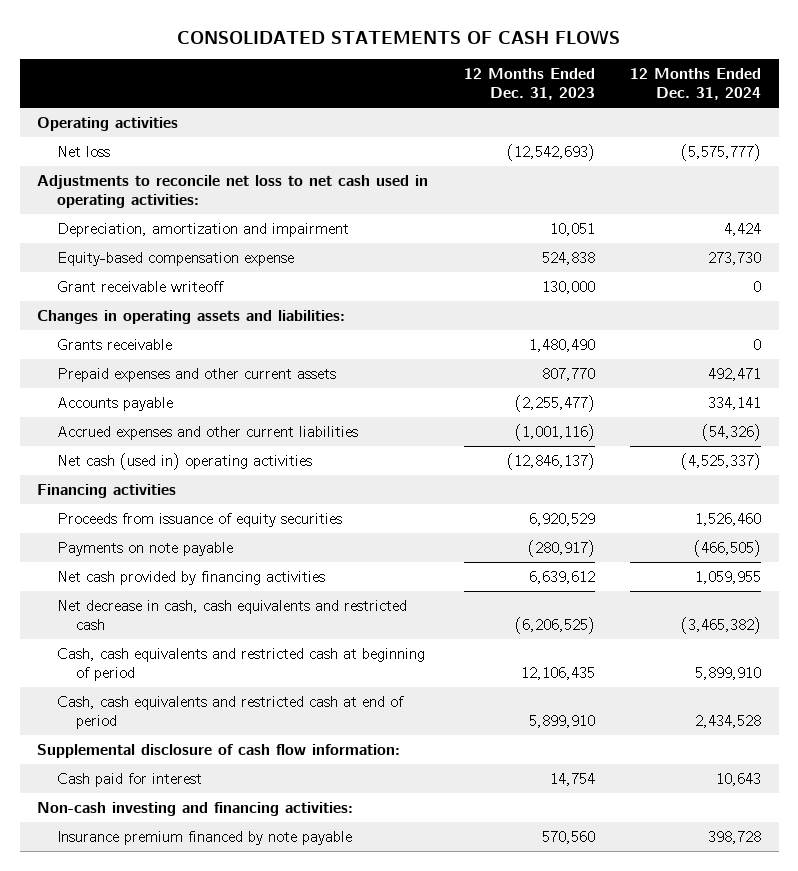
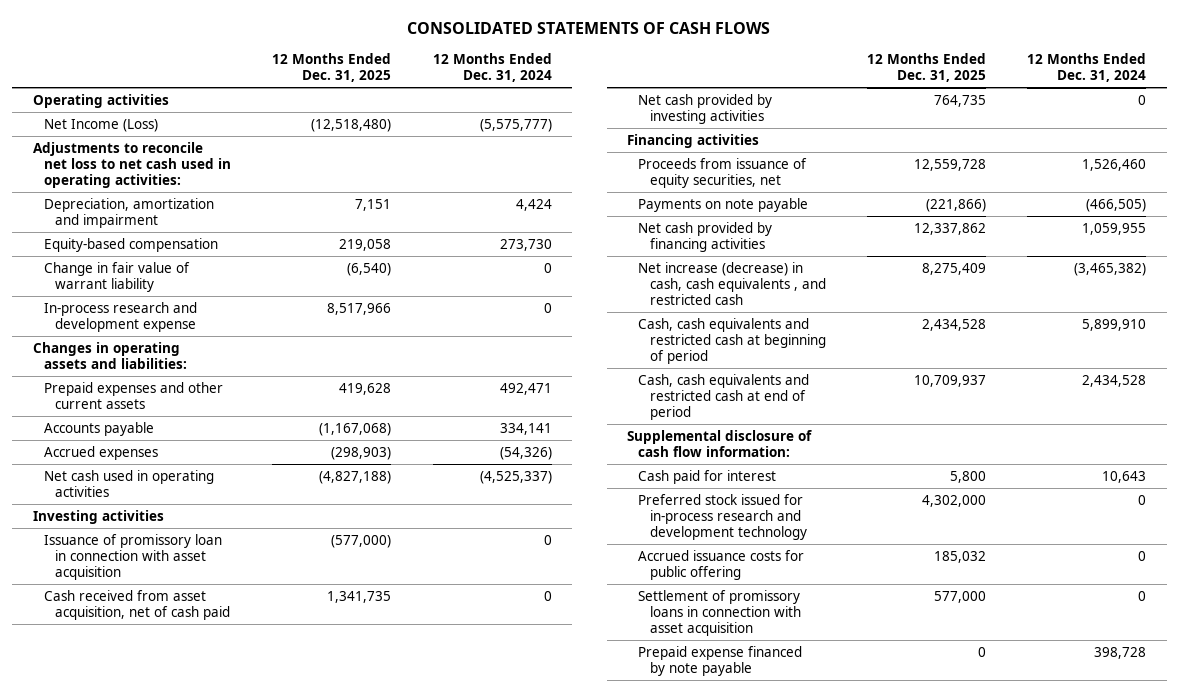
[463,67,595,101] 12 Months Ended Dec. 31, 2023 -> none
none -> [272,53,392,83] 12 Months Ended Dec. 31, 2025
[56,145,110,157] Net loss -> [44,118,159,132] Net Income (Loss)
[56,280,224,292] Grant receivable writeoff -> none
[56,251,294,266] Equity-based compensation expense -> [44,237,219,252] Equity-based compensation
none -> [44,261,191,292] Change in fair value of warrant liability
none -> [44,301,198,332] In-process research and development expense
[56,338,172,350] Grants receivable -> none
[56,425,358,440] Accrued expenses and other current liabilities -> [44,445,159,460] Accrued expenses
[56,452,312,470] Net cash (used in) operating activities -> [44,469,215,497] Net cash used in operating activities
none -> [32,509,164,524] Investing activities
none -> [44,533,223,580] Issuance of promissory loan in connection with asset acquisition
none -> [44,589,231,620] Cash received from asset acquisition, net of cash paid
none -> [638,93,773,124] Net cash provided by investing activities
[56,512,342,527] Proceeds from issuance of equity securities -> [638,157,808,188] Proceeds from issuance of equity securities, net
[56,599,407,631] Net decrease in cash, cash equivalents and restricted cash -> [638,261,826,305] Net increase (decrease) in cash, cash equivalents , and restricted cash
[37,801,354,816] Non-cash investing and financing activities: -> none
none -> [638,493,807,540] Preferred stock issued for in-process research and development technology
none -> [638,549,805,580] Accrued issuance costs for public offering
none -> [638,589,801,636] Settlement of promissory loans in connection with asset acquisition
[56,830,352,845] Insurance premium financed by note payable -> [638,645,803,676] Prepaid expense financed by note payable

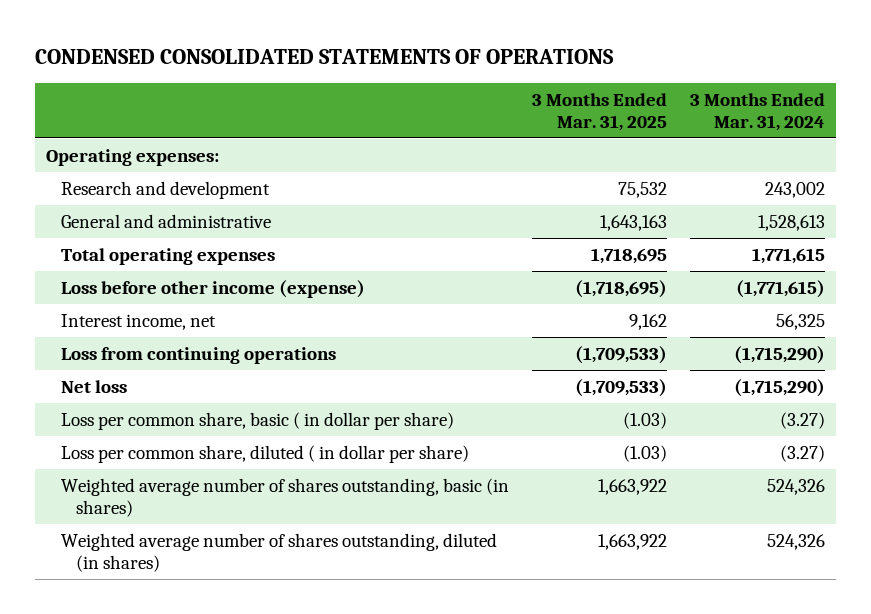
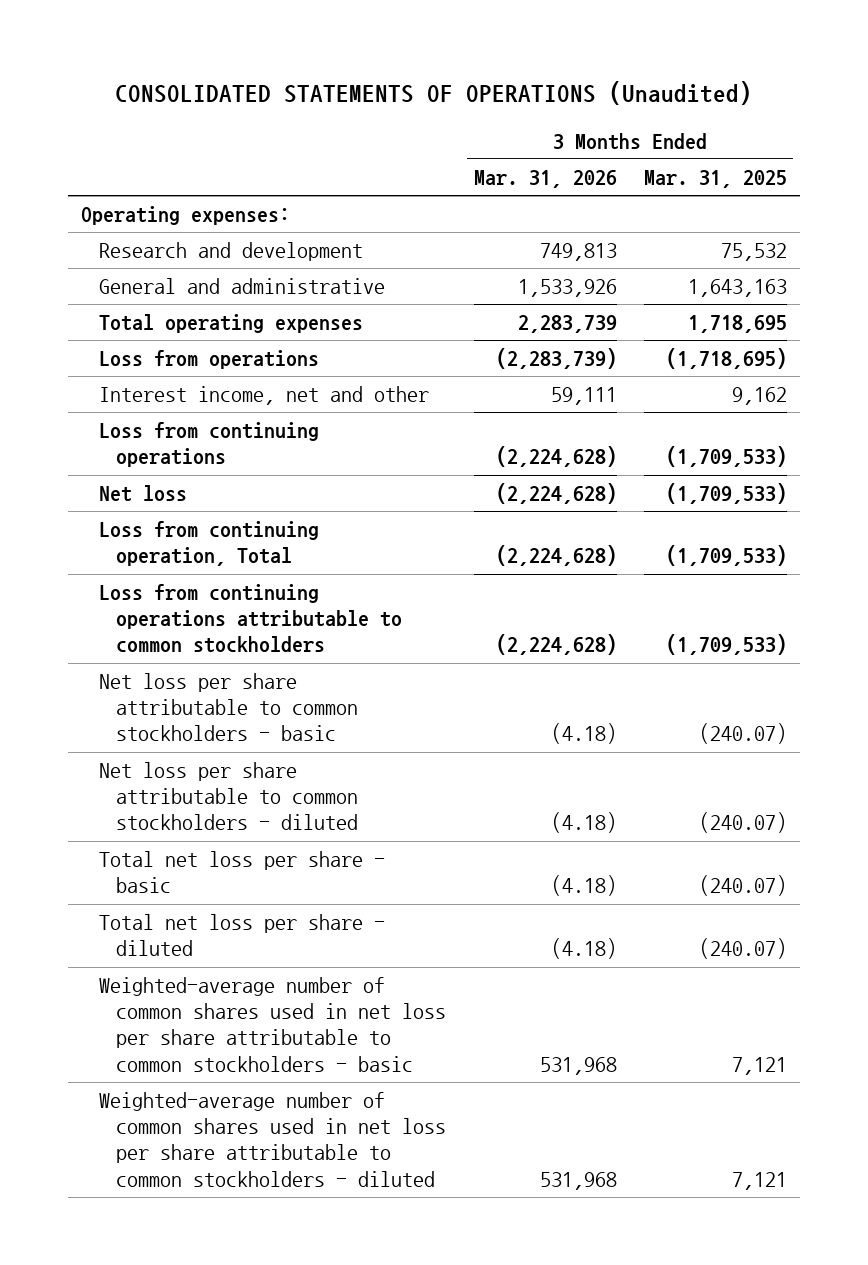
[34,49,614,65] CONDENSED CONSOLIDATED STATEMENTS OF OPERATIONS -> [114,80,752,105] CONSOLIDATED STATEMENTS OF OPERATIONS (Unaudited)
[689,92,825,131] 3 Months Ended Mar. 31, 2024 -> none
none -> [473,169,617,188] Mar. 31, 2026
[61,279,366,298] Loss before other income (expense) -> [98,350,319,370] Loss from operations
[61,313,217,330] Interest income, net -> [98,386,429,406] Interest income, net and other
none -> [98,521,319,567] Loss from continuing operation, Total
none -> [98,584,403,654] Loss from continuing operations attributable to common stockholders
none -> [98,673,359,742] Net loss per share attributable to common stockholders - basic
none -> [98,762,359,831] Net loss per share attributable to common stockholders - diluted
[61,411,455,430] Loss per common share, basic ( in dollar per share) -> [98,851,385,894] Total net loss per share - basic
[622,411,667,429] (1.03) -> [698,875,787,897] (240.07)
[61,444,470,463] Loss per common share, diluted ( in dollar per share) -> [98,914,385,957] Total net loss per share - diluted
[622,444,667,462] (1.03) -> [698,938,787,960] (240.07)
[61,477,510,518] Weighted average number of shares outstanding, basic (in shares) -> [98,977,447,1072] Weighted-average number of common shares used in net loss per share attributable to common stockholders - basic
[597,478,667,495] 1,663,922 -> [731,1056,787,1075] 7,121
[61,532,498,573] Weighted average number of shares outstanding, diluted (in shares) -> [98,1092,447,1187] Weighted-average number of common shares used in net loss per share attributable to common stockholders - diluted
[597,533,667,550] 1,663,922 -> [731,1171,787,1190] 7,121

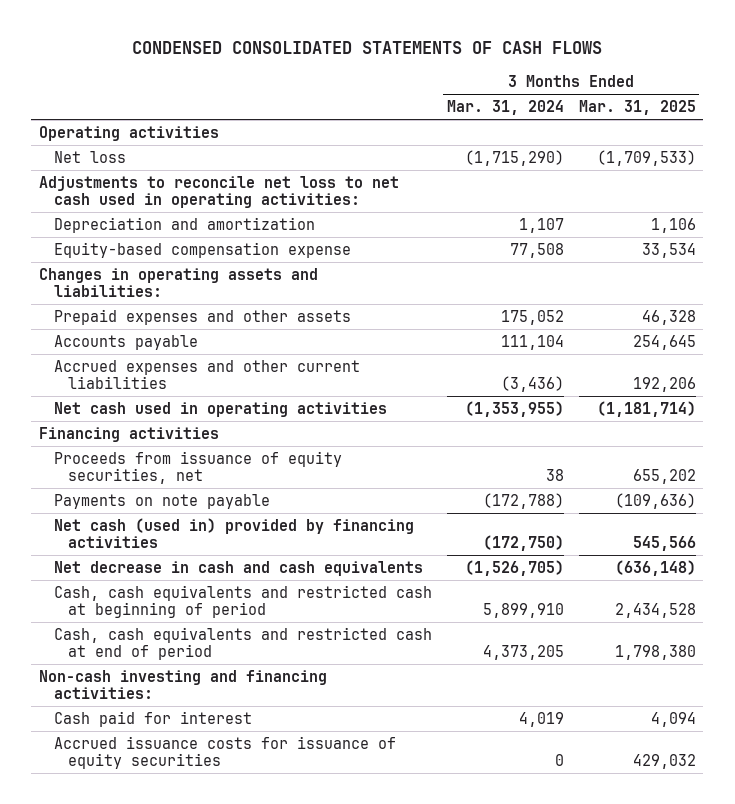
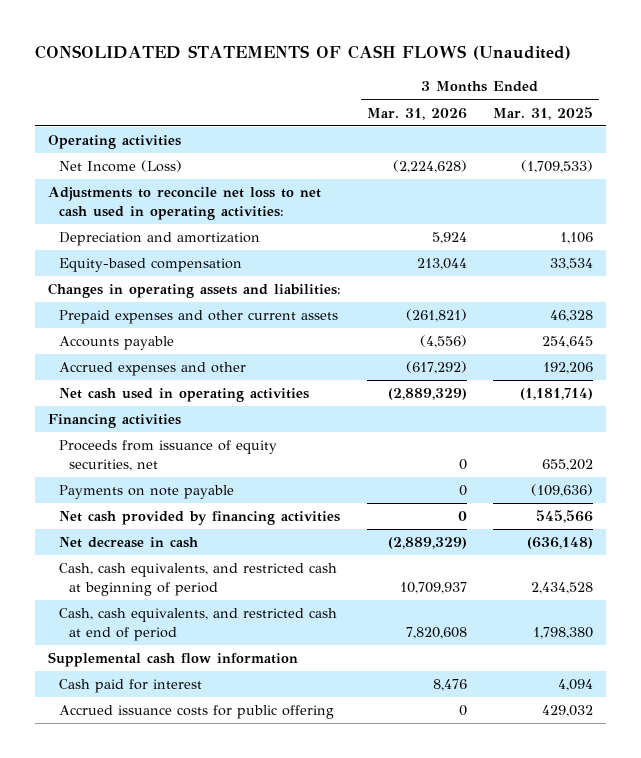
[132,41,603,55] CONDENSED CONSOLIDATED STATEMENTS OF CASH FLOWS -> [35,45,572,61] CONSOLIDATED STATEMENTS OF CASH FLOWS (Unaudited)
[446,100,564,116] Mar. 31, 2024 -> none
none -> [367,107,468,120] Mar. 31, 2026
[53,150,126,163] Net loss -> [58,160,182,173] Net Income (Loss)
[53,241,351,258] Equity-based compensation expense -> [58,258,242,273] Equity-based compensation
[53,308,351,325] Prepaid expenses and other assets -> [58,310,338,325] Prepaid expenses and other current assets
[53,359,360,390] Accrued expenses and other current liabilities -> [58,362,246,377] Accrued expenses and other
[38,669,327,700] Non-cash investing and financing activities: -> none
[53,517,414,549] Net cash (used in) provided by financing activities -> [58,511,340,526] Net cash provided by financing activities
[53,560,423,576] Net decrease in cash and cash equivalents -> [58,537,198,549] Net decrease in cash
[53,584,432,619] Cash, cash equivalents and restricted cash at beginning of period -> [58,563,337,596] Cash, cash equivalents, and restricted cash at beginning of period
[53,626,432,661] Cash, cash equivalents and restricted cash at end of period -> [58,608,337,641] Cash, cash equivalents, and restricted cash at end of period
none -> [48,652,299,668] Supplemental cash flow information
[53,735,396,770] Accrued issuance costs for issuance of equity securities -> [58,705,334,720] Accrued issuance costs for public offering

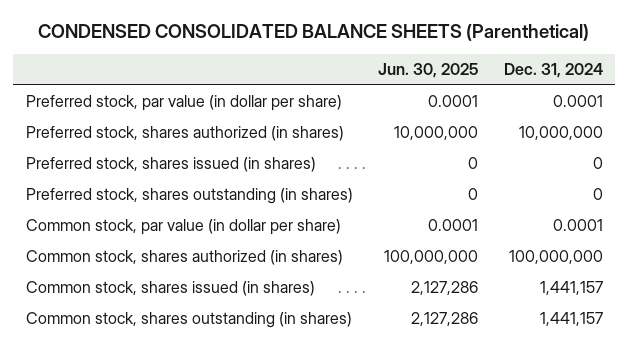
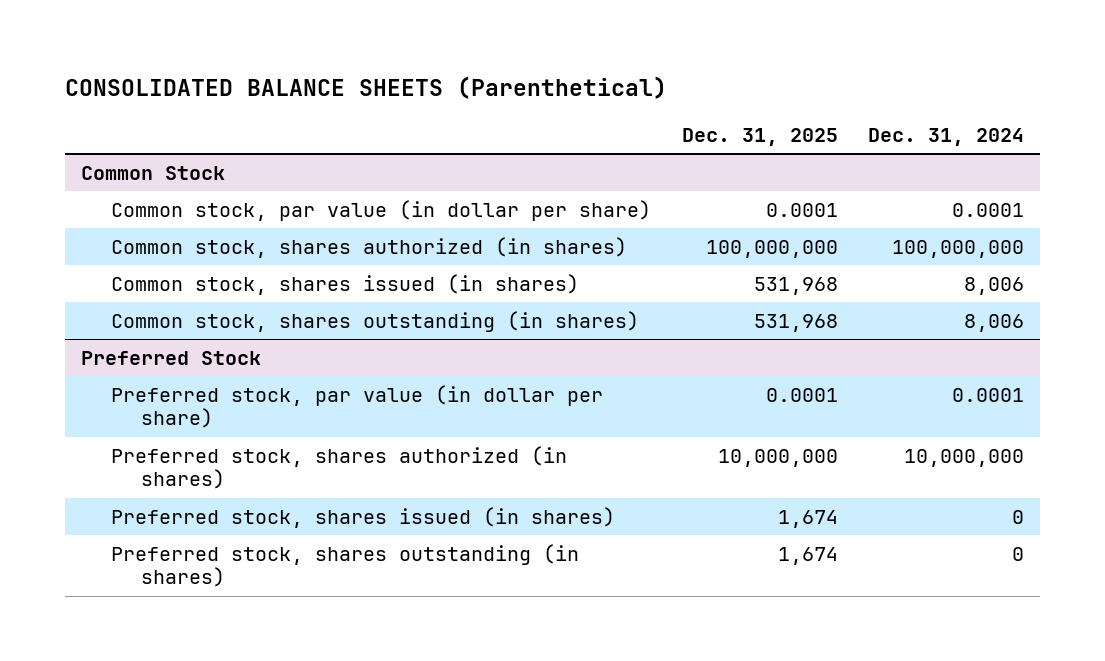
[38,24,590,42] CONDENSED CONSOLIDATED BALANCE SHEETS (Parenthetical) -> [65,76,668,100] CONSOLIDATED BALANCE SHEETS (Parenthetical)
[378,63,479,79] Jun. 30, 2025 -> none
none -> [681,128,838,147] Dec. 31, 2025
none -> [80,165,225,180] Common Stock
none -> [110,199,651,221] Common stock, par value (in dollar per share)
none -> [110,236,627,258] Common stock, shares authorized (in shares)
none -> [110,273,579,295] Common stock, shares issued (in shares)
none -> [110,310,639,332] Common stock, shares outstanding (in shares)
none -> [80,350,261,365] Preferred Stock
[25,219,341,236] Common stock, par value (in dollar per share) -> none
[25,250,343,266] Common stock, shares authorized (in shares) -> none
[25,281,315,297] Common stock, shares issued (in shares) -> none
[25,312,352,329] Common stock, shares outstanding (in shares) -> none

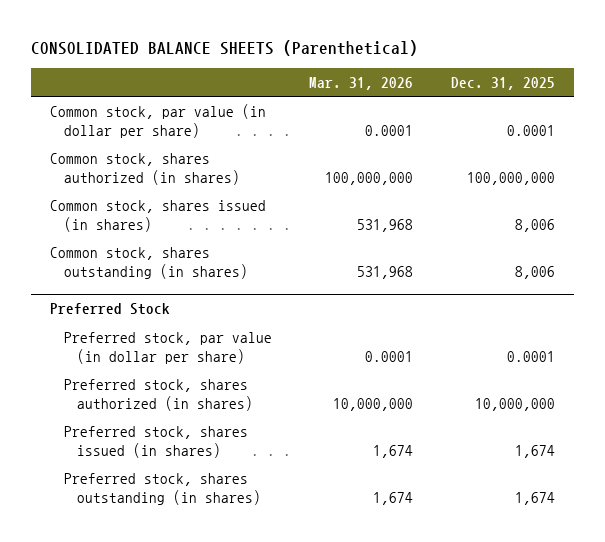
[868,128,1025,147] Dec. 31, 2024 -> none
none -> [309,76,414,90] Mar. 31, 2026
[80,165,225,180] Common Stock -> none
[753,276,838,295] 531,968 -> [515,218,556,232] 8,006
[753,313,838,332] 531,968 -> [515,265,556,279] 8,006

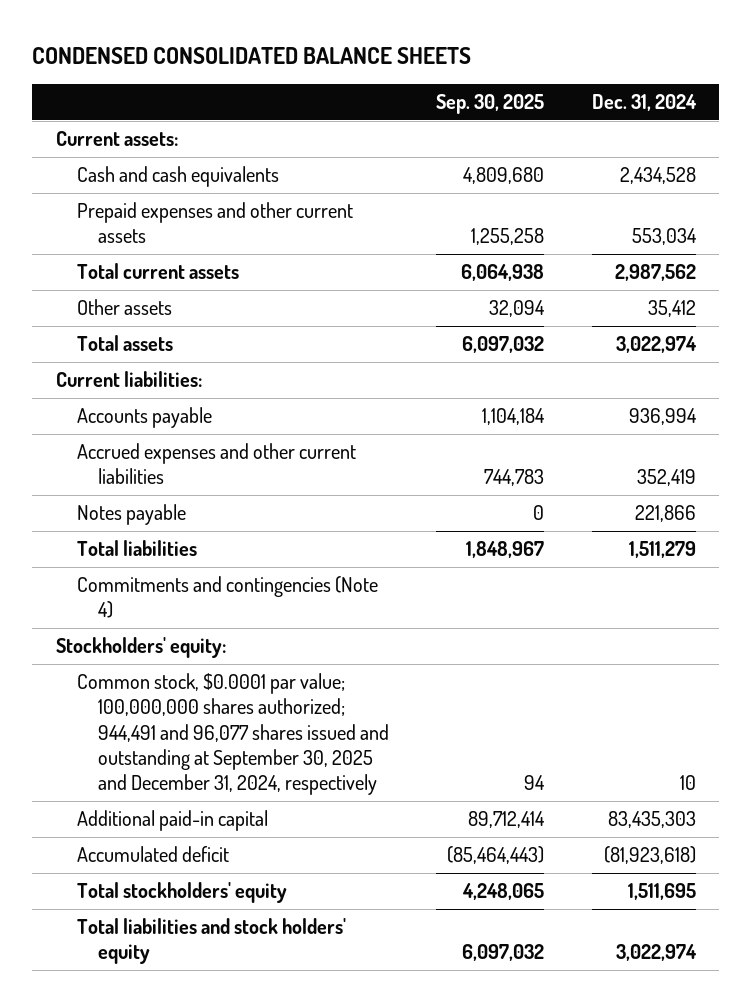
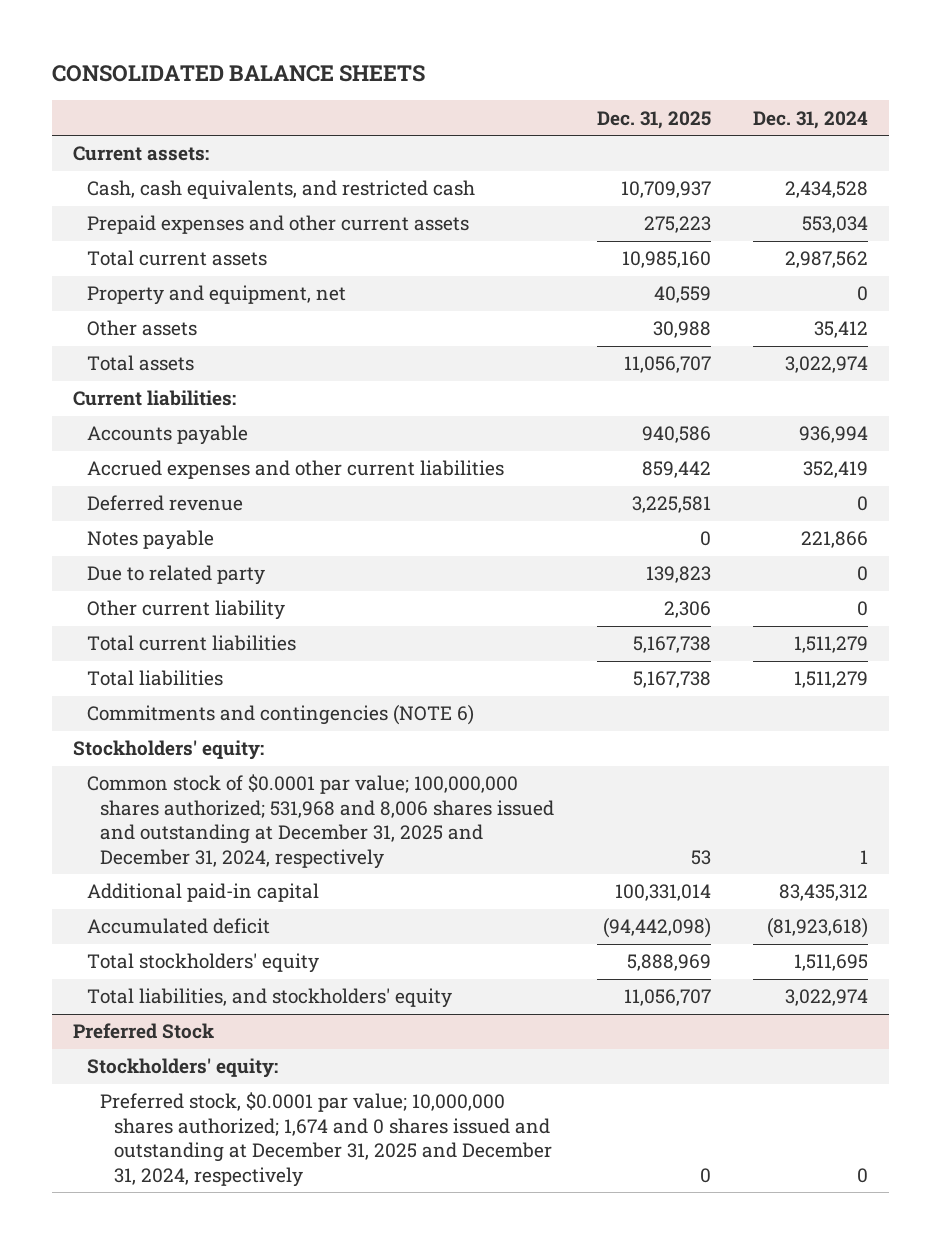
[32,46,472,64] CONDENSED CONSOLIDATED BALANCE SHEETS -> [51,65,425,83] CONSOLIDATED BALANCE SHEETS
[436,94,545,115] Sep. 30, 2025 -> none
none -> [596,110,711,129] Dec. 31, 2025
[77,166,280,188] Cash and cash equivalents -> [86,180,475,200] Cash, cash equivalents, and restricted cash
none -> [86,285,346,306] Property and equipment, net
none -> [86,495,243,512] Deferred revenue
none -> [86,565,265,586] Due to related party
none -> [86,600,285,621] Other current liability
none -> [86,635,296,652] Total current liabilities
[77,576,379,619] Commitments and contingencies (Note 4) -> [86,704,474,726] Commitments and contingencies (NOTE 6)
[77,673,390,796] Common stock, $0.0001 par value; 100,000,000 shares authorized; 944,491 and 96,077 shares issued and outstanding at September 30, 2025 and December 31, 2024, respectively -> [86,774,555,869] Common stock of $0.0001 par value; 100,000,000 shares authorized; 531,968 and 8,006 shares issued and outstanding at December 31, 2025 and December 31, 2024, respectively
[679,775,696,791] 10 -> [860,849,869,864] 1
[607,811,696,829] 83,435,303 -> [779,884,869,902] 83,435,312
[77,918,347,965] Total liabilities and stock holders' equity -> [86,988,452,1009] Total liabilities, and stockholders' equity
none -> [72,1023,214,1040] Preferred Stock
none -> [86,1058,278,1079] Stockholders' equity:
none -> [100,1092,552,1187] Preferred stock, $0.0001 par value; 10,000,000 shares authorized; 1,674 and 0 shares issued and outstanding at December 31, 2025 and December 31, 2024, respectively

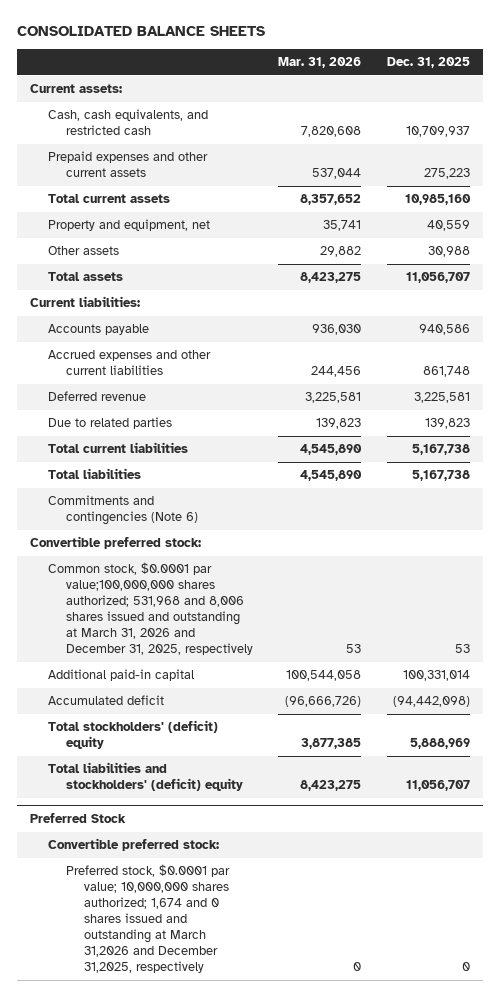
[753,110,869,129] Dec. 31, 2024 -> none
none -> [278,56,362,68] Mar. 31, 2026
[641,461,711,479] 859,442 -> [422,366,470,378] 861,748
[86,530,214,551] Notes payable -> none
[86,600,285,621] Other current liability -> none
[86,565,265,586] Due to related party -> [47,417,172,430] Due to related parties
[86,704,474,726] Commitments and contingencies (NOTE 6) -> [47,495,198,526] Commitments and contingencies (Note 6)
[72,740,264,761] Stockholders' equity: -> [30,536,202,550] Convertible preferred stock:
[86,774,555,869] Common stock of $0.0001 par value; 100,000,000 shares authorized; 531,968 and 8,006 shares issued and outstanding at December 31, 2025 and December 31, 2024, respectively -> [47,562,253,656] Common stock, $0.0001 par value;100,000,000 shares authorized; 531,968 and 8,006 shares issued and outstanding at March 31, 2026 and December 31, 2025, respectively
[86,953,319,974] Total stockholders' equity -> [47,720,218,750] Total stockholders' (deficit) equity
[86,988,452,1009] Total liabilities, and stockholders' equity -> [47,762,243,792] Total liabilities and stockholders' (deficit) equity
[86,1058,278,1079] Stockholders' equity: -> [47,838,219,852] Convertible preferred stock:
[100,1092,552,1187] Preferred stock, $0.0001 par value; 10,000,000 shares authorized; 1,674 and 0 shares issued and outstanding at December 31, 2025 and December 31, 2024, respectively -> [65,864,230,974] Preferred stock, $0.0001 par value; 10,000,000 shares authorized; 1,674 and 0 shares issued and outstanding at March 31,2026 and December 31,2025, respectively

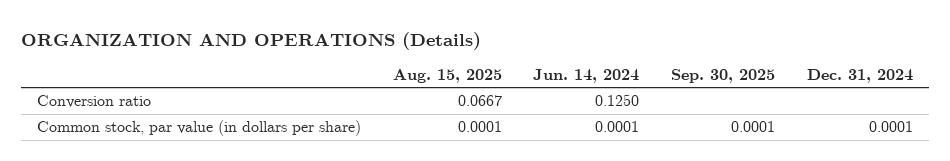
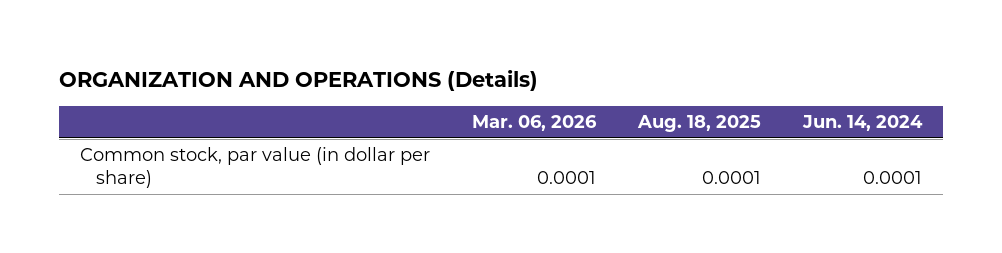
[392,68,502,83] Aug. 15, 2025 -> none
[671,68,776,83] Sep. 30, 2025 -> none
[806,68,913,83] Dec. 31, 2024 -> none
none -> [471,115,597,132] Mar. 06, 2026
none -> [636,115,761,133] Aug. 18, 2025
[36,95,151,109] Conversion ratio -> none
[36,120,361,137] Common stock, par value (in dollars per share) -> [79,147,430,188] Common stock, par value (in dollar per share)

